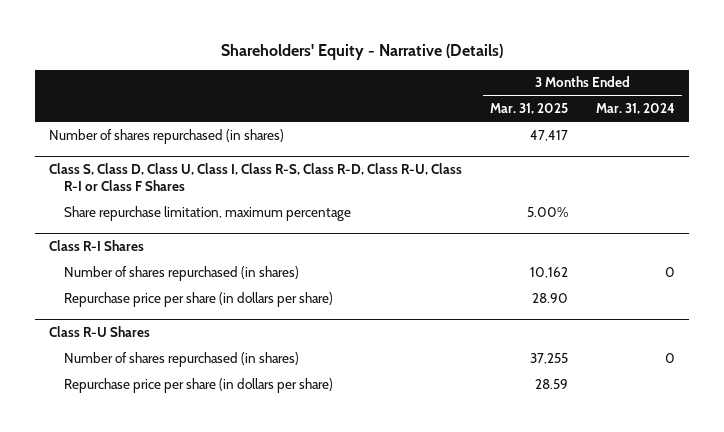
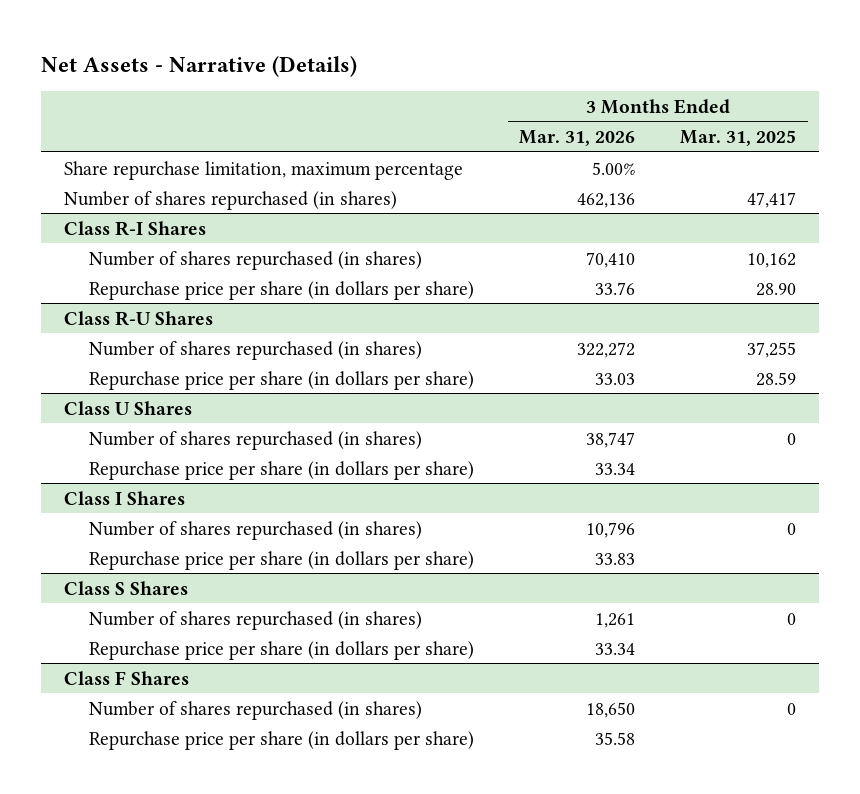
[220,43,503,60] Shareholders' Equity - Narrative (Details) -> [41,55,358,77] Net Assets - Narrative (Details)
[596,103,676,115] Mar. 31, 2024 -> none
none -> [519,129,636,146] Mar. 31, 2026
none -> [63,160,463,180] Share repurchase limitation, maximum percentage
[48,163,462,191] Class S, Class D, Class U, Class I, Class R-S, Class R-D, Class R-U, Class R-I or Class F Shares -> none
[63,205,351,221] Share repurchase limitation, maximum percentage -> none
none -> [63,400,192,415] Class U Shares
none -> [89,430,423,450] Number of shares repurchased (in shares)
none -> [89,460,475,480] Repurchase price per share (in dollars per share)
none -> [63,490,185,505] Class I Shares
none -> [89,520,423,540] Number of shares repurchased (in shares)
none -> [89,550,475,570] Repurchase price per share (in dollars per share)
none -> [63,580,188,595] Class S Shares
none -> [89,610,423,630] Number of shares repurchased (in shares)
none -> [89,640,475,660] Repurchase price per share (in dollars per share)
none -> [63,670,189,685] Class F Shares
none -> [89,700,423,720] Number of shares repurchased (in shares)
none -> [89,730,475,750] Repurchase price per share (in dollars per share)

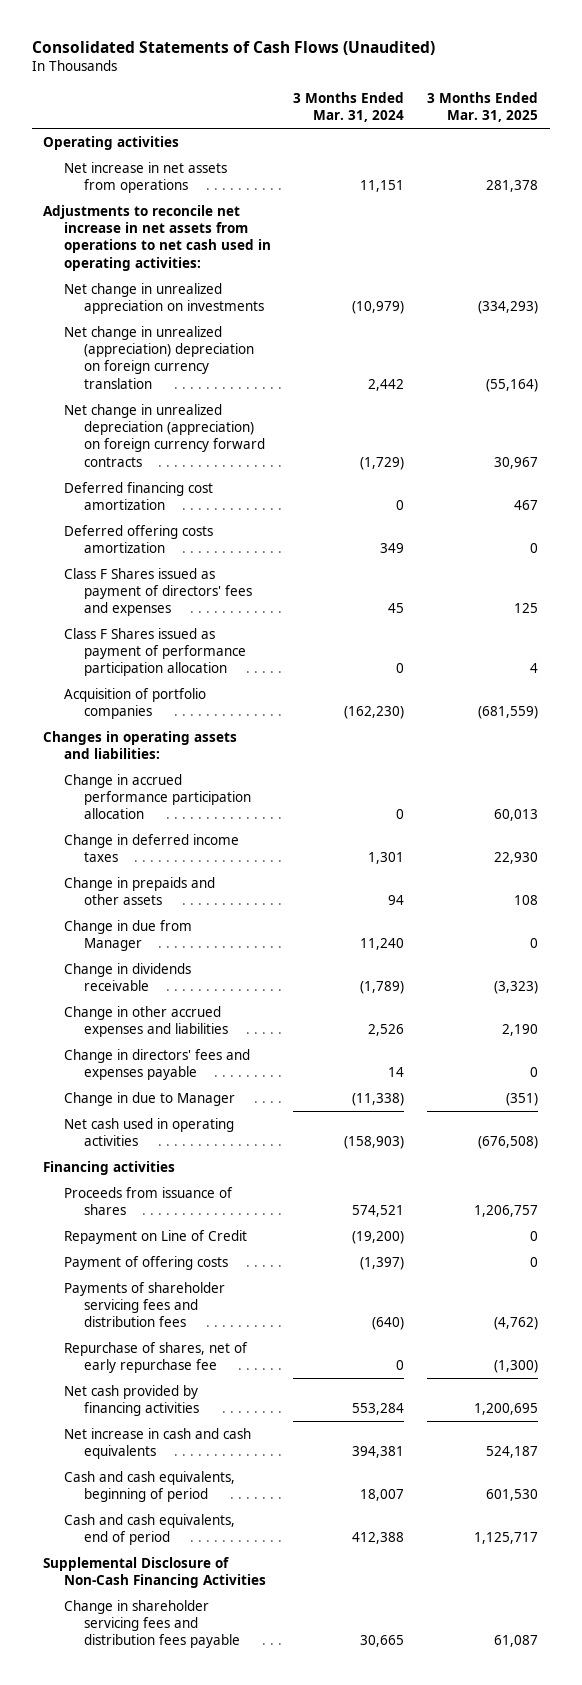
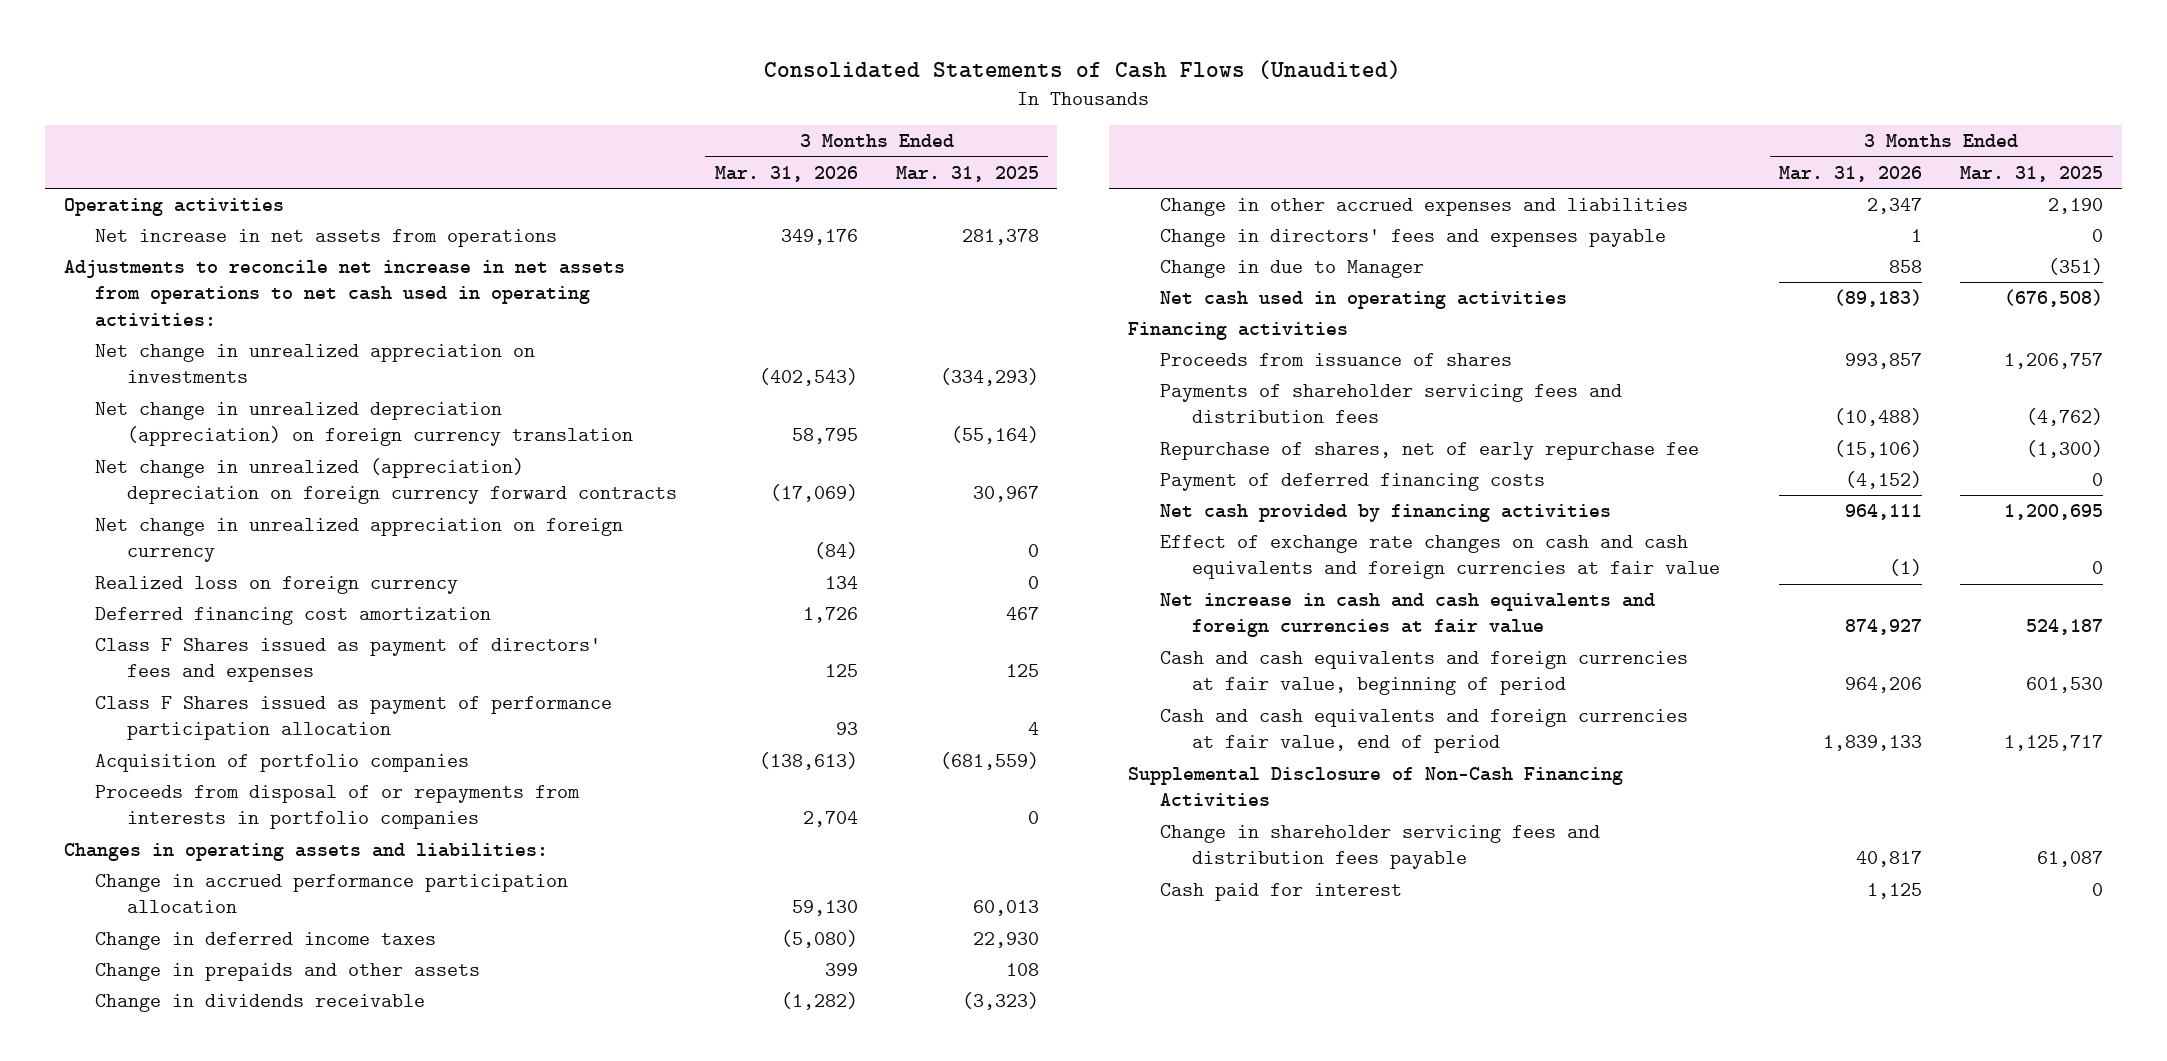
[293,91,405,123] 3 Months Ended Mar. 31, 2024 -> none
none -> [714,165,858,182] Mar. 31, 2026
[63,325,254,389] Net change in unrealized (appreciation) depreciation on foreign currency translation -> [95,401,634,447] Net change in unrealized depreciation (appreciation) on foreign currency translation
[63,403,265,467] Net change in unrealized depreciation (appreciation) on foreign currency forward contracts -> [95,457,678,505] Net change in unrealized (appreciation) depreciation on foreign currency forward contracts
none -> [95,517,624,563] Net change in unrealized appreciation on foreign currency
none -> [95,575,459,594] Realized loss on foreign currency
[63,524,213,554] Deferred offering costs amortization -> none
none -> [95,784,581,830] Proceeds from disposal of or repayments from interests in portfolio companies
[63,919,192,952] Change in due from Manager -> none
[63,1229,247,1244] Repayment on Line of Credit -> none
[63,1255,228,1270] Payment of offering costs -> none
none -> [1159,472,1545,491] Payment of deferred financing costs
none -> [1159,534,1720,580] Effect of exchange rate changes on cash and cash equivalents and foreign currencies at fair value
[63,1427,251,1460] Net increase in cash and cash equivalents -> [1159,592,1655,638] Net increase in cash and cash equivalents and foreign currencies at fair value
[63,1470,235,1503] Cash and cash equivalents, beginning of period -> [1159,650,1688,696] Cash and cash equivalents and foreign currencies at fair value, beginning of period
[63,1513,235,1546] Cash and cash equivalents, end of period -> [1159,708,1688,754] Cash and cash equivalents and foreign currencies at fair value, end of period
none -> [1159,882,1402,901] Cash paid for interest

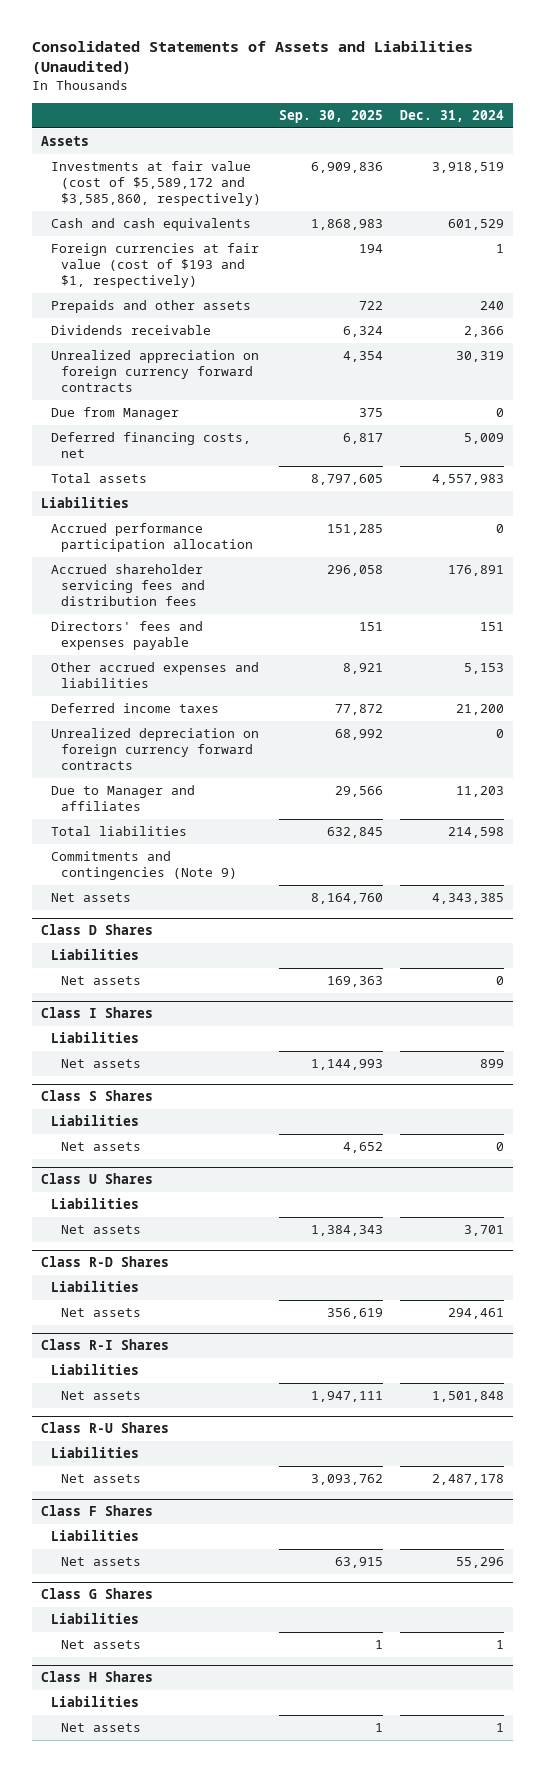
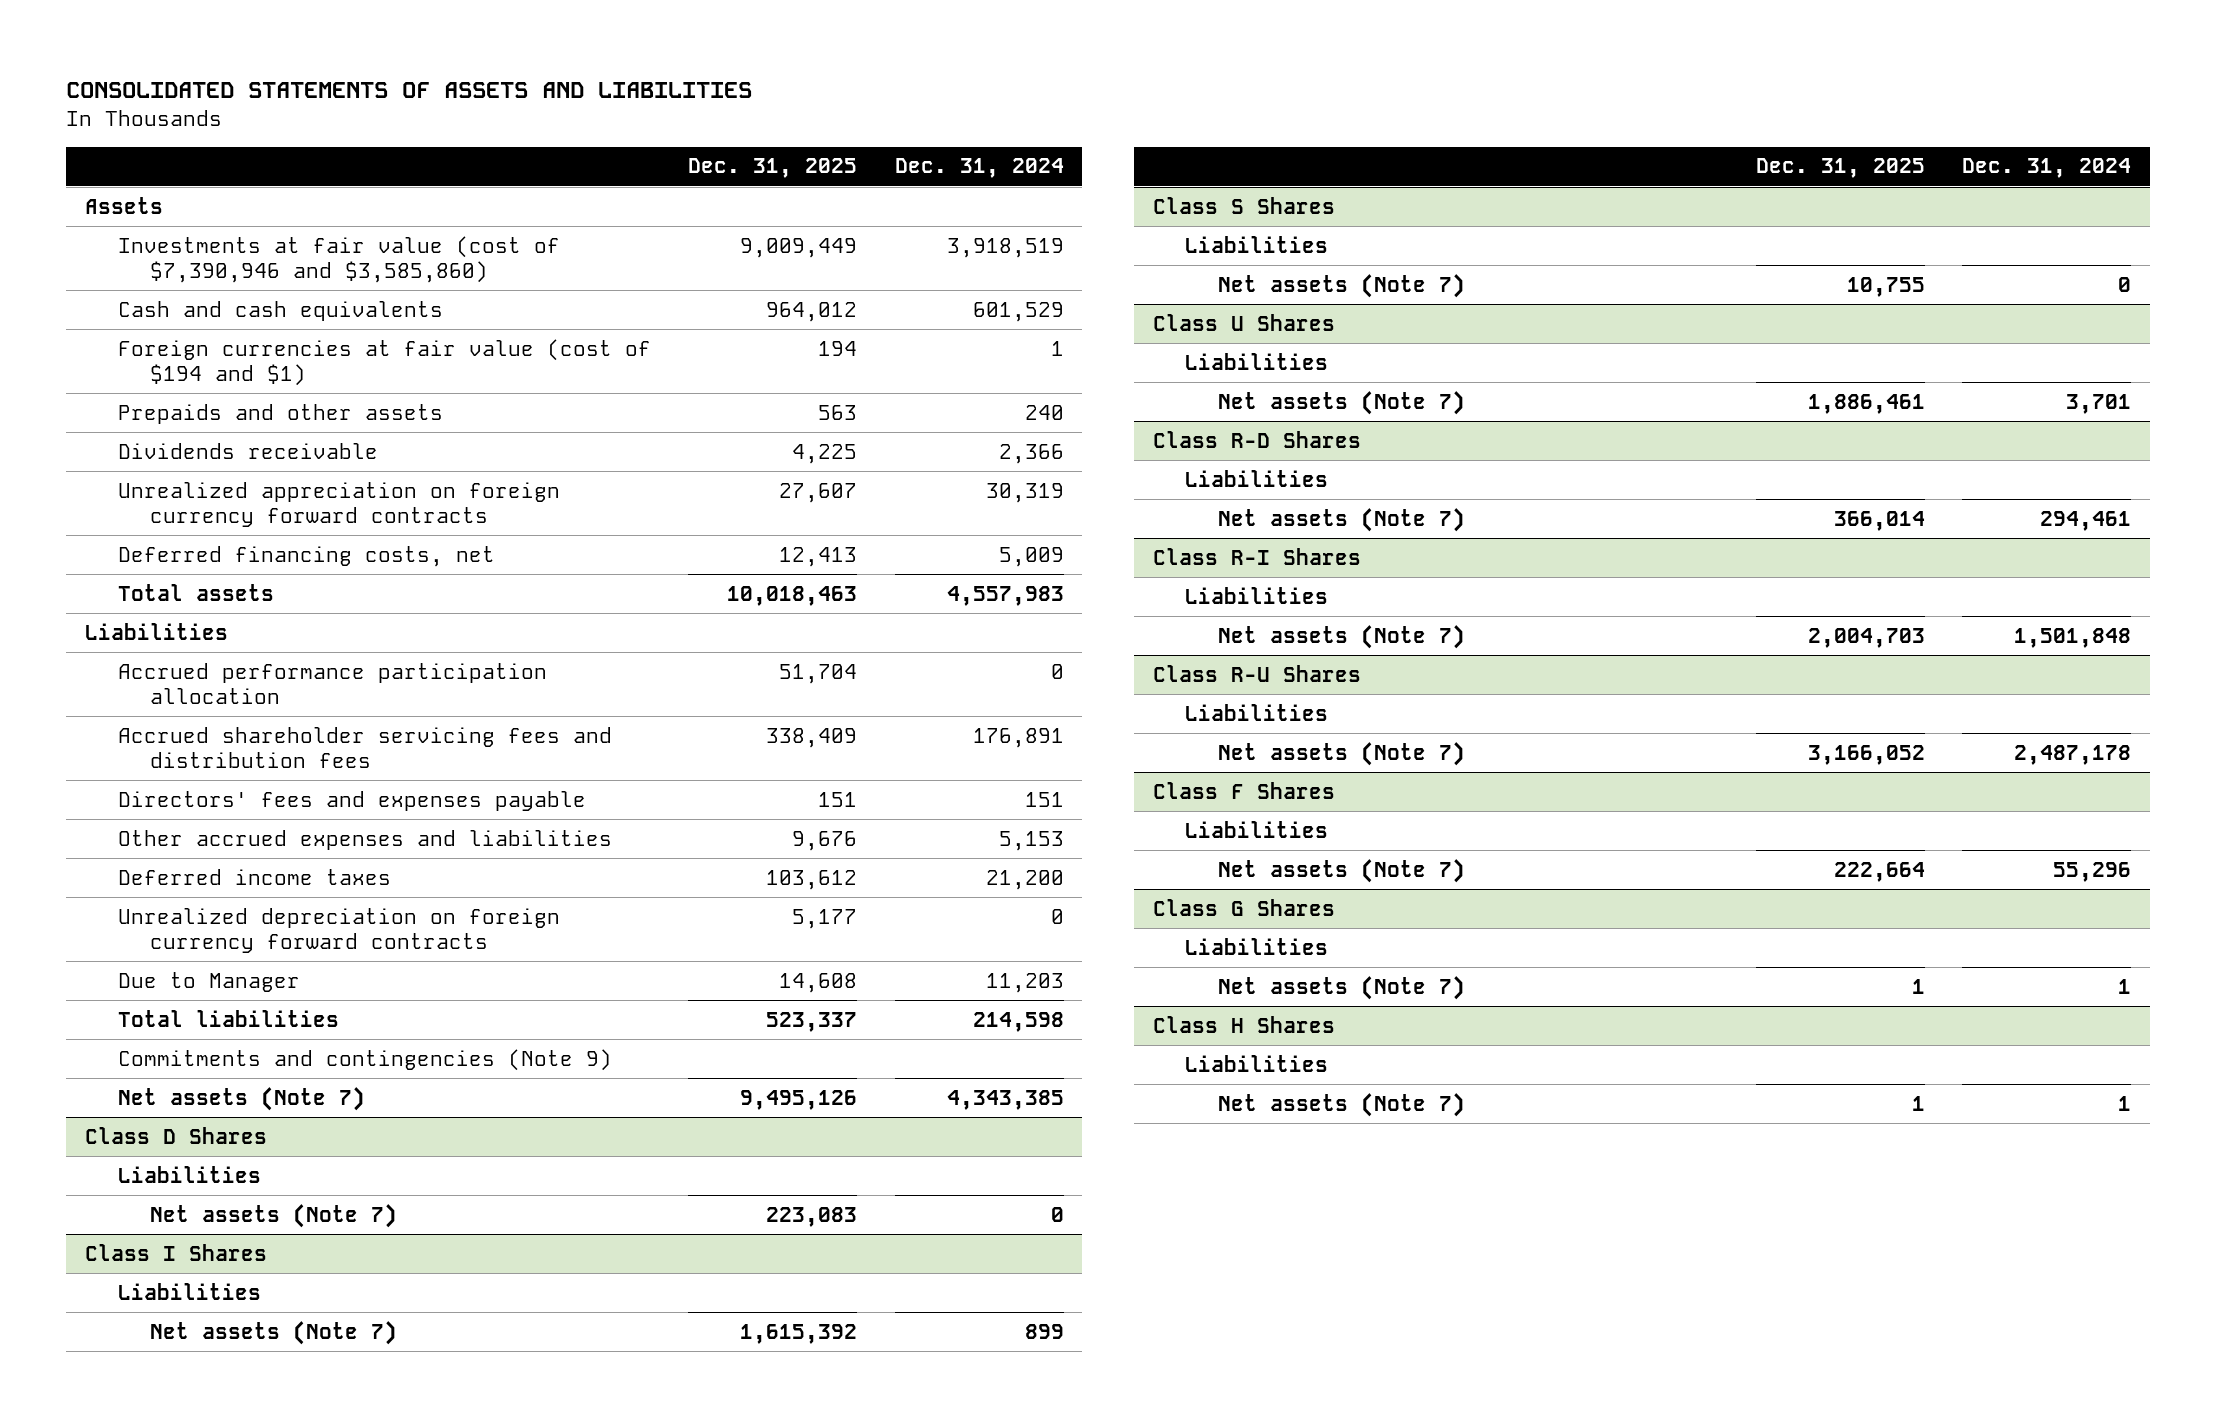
[31,41,473,75] Consolidated Statements of Assets and Liabilities (Unaudited) -> [66,82,753,99] CONSOLIDATED STATEMENTS OF ASSETS AND LIABILITIES
[278,110,383,124] Sep. 30, 2025 -> none
none -> [688,158,858,179] Dec. 31, 2025
[50,160,262,207] Investments at fair value (cost of $5,589,172 and $3,585,860, respectively) -> [117,235,560,283] Investments at fair value (cost of $7,390,946 and $3,585,860)
[50,242,259,289] Foreign currencies at fair value (cost of $193 and $1, respectively) -> [117,338,651,386] Foreign currencies at fair value (cost of $194 and $1)
[50,406,179,420] Due from Manager -> none
[50,784,195,812] Due to Manager and affiliates -> [117,971,300,992] Due to Manager
[50,892,131,902] Net assets -> [117,1086,365,1111] Net assets (Note 7)
[61,975,142,985] Net assets -> [150,1203,398,1228] Net assets (Note 7)
[61,1058,142,1068] Net assets -> [150,1320,398,1345] Net assets (Note 7)
[61,1141,142,1151] Net assets -> [1217,273,1465,298] Net assets (Note 7)
[61,1224,142,1234] Net assets -> [1217,390,1465,415] Net assets (Note 7)
[61,1307,142,1317] Net assets -> [1217,507,1465,532] Net assets (Note 7)
[61,1390,142,1400] Net assets -> [1217,624,1465,649] Net assets (Note 7)
[61,1473,142,1483] Net assets -> [1217,741,1465,766] Net assets (Note 7)
[61,1556,142,1566] Net assets -> [1217,858,1465,883] Net assets (Note 7)
[61,1639,142,1649] Net assets -> [1217,975,1465,1000] Net assets (Note 7)
[61,1722,142,1732] Net assets -> [1217,1092,1465,1117] Net assets (Note 7)

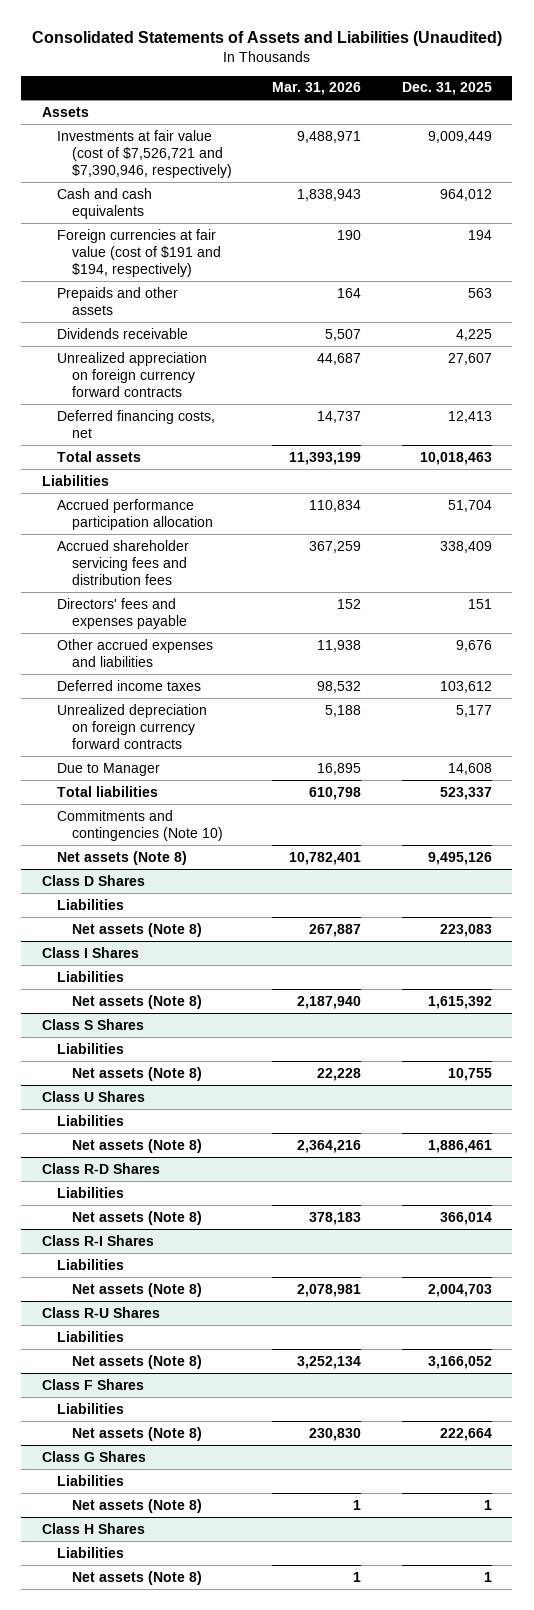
[66,82,753,99] CONSOLIDATED STATEMENTS OF ASSETS AND LIABILITIES -> [31,30,502,46] Consolidated Statements of Assets and Liabilities (Unaudited)
[894,158,1064,179] Dec. 31, 2024 -> none
none -> [272,82,362,96] Mar. 31, 2026
[117,235,560,283] Investments at fair value (cost of $7,390,946 and $3,585,860) -> [56,129,232,178] Investments at fair value (cost of $7,526,721 and $7,390,946, respectively)
[117,338,651,386] Foreign currencies at fair value (cost of $194 and $1) -> [56,228,221,277] Foreign currencies at fair value (cost of $191 and $194, respectively)
[117,1048,612,1071] Commitments and contingencies (Note 9) -> [56,809,223,841] Commitments and contingencies (Note 10)
[117,1086,365,1111] Net assets (Note 7) -> [56,850,187,865] Net assets (Note 8)
[150,1203,398,1228] Net assets (Note 7) -> [71,922,202,937] Net assets (Note 8)
[150,1320,398,1345] Net assets (Note 7) -> [71,994,202,1009] Net assets (Note 8)
[1217,273,1465,298] Net assets (Note 7) -> [71,1066,202,1081] Net assets (Note 8)
[1217,390,1465,415] Net assets (Note 7) -> [71,1138,202,1153] Net assets (Note 8)
[1217,507,1465,532] Net assets (Note 7) -> [71,1210,202,1225] Net assets (Note 8)
[1217,624,1465,649] Net assets (Note 7) -> [71,1282,202,1297] Net assets (Note 8)
[1217,741,1465,766] Net assets (Note 7) -> [71,1354,202,1369] Net assets (Note 8)
[1217,858,1465,883] Net assets (Note 7) -> [71,1426,202,1441] Net assets (Note 8)
[1217,975,1465,1000] Net assets (Note 7) -> [71,1498,202,1513] Net assets (Note 8)
[1217,1092,1465,1117] Net assets (Note 7) -> [71,1570,202,1585] Net assets (Note 8)

